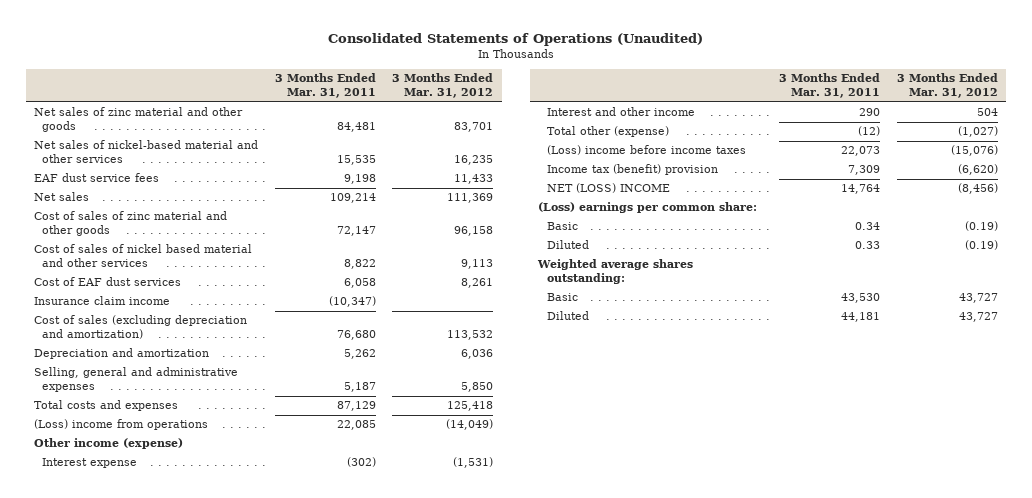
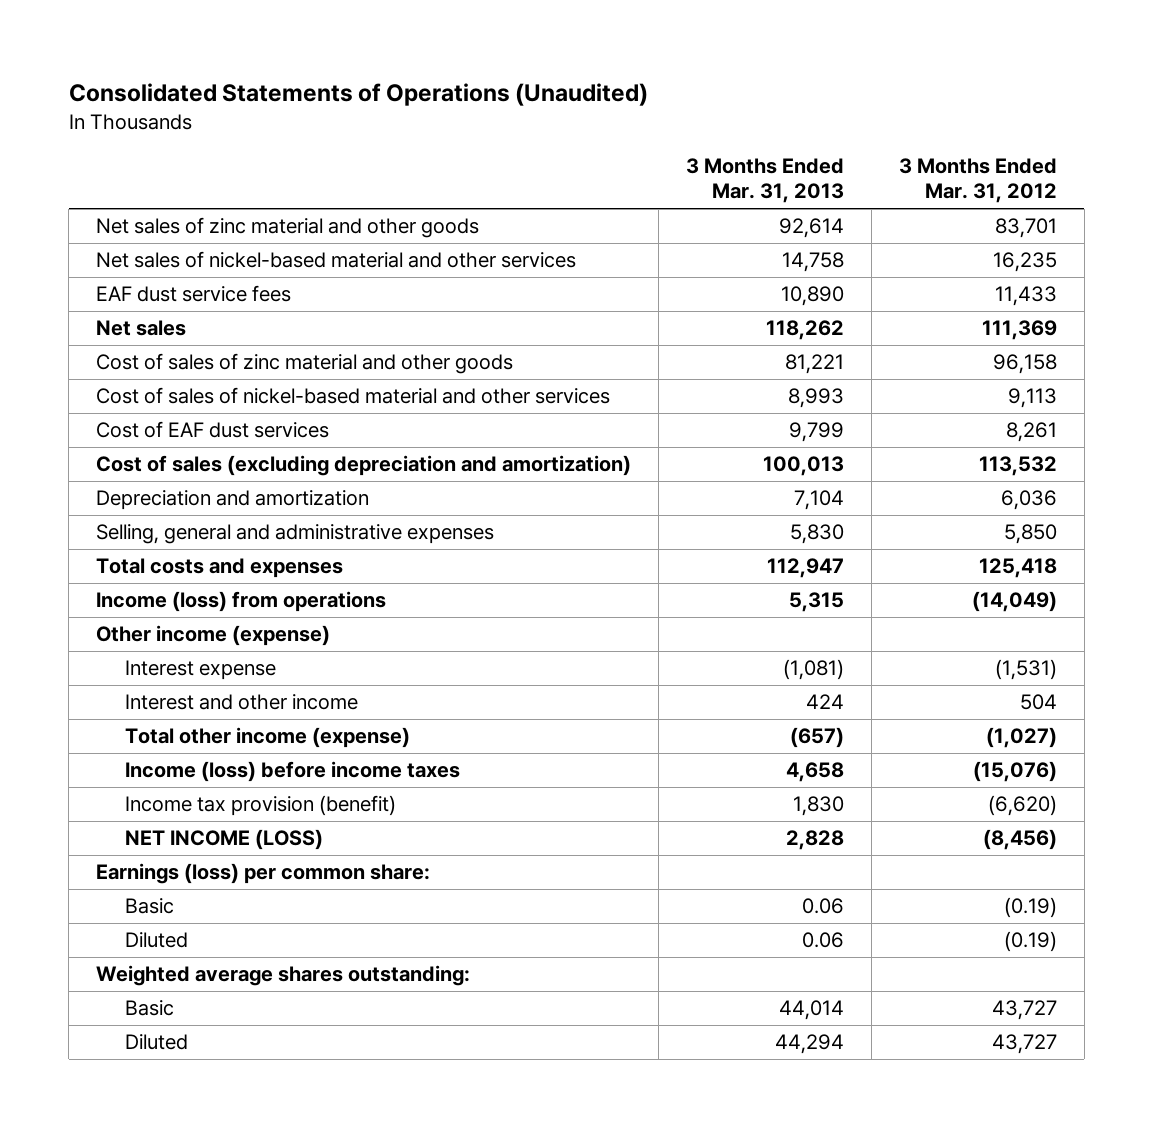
[274,73,376,99] 3 Months Ended Mar. 31, 2011 -> none
none -> [686,158,845,204] 3 Months Ended Mar. 31, 2013
[33,244,252,268] Cost of sales of nickel based material and other services -> [96,387,611,405] Cost of sales of nickel-based material and other services
[33,296,170,306] Insurance claim income -> none
[33,419,208,431] (Loss) income from operations -> [96,591,387,613] Income (loss) from operations
[546,126,669,138] Total other (expense) -> [124,727,410,749] Total other income (expense)
[546,145,746,156] (Loss) income before income taxes -> [124,761,460,783] Income (loss) before income taxes
[546,164,718,176] Income tax (benefit) provision -> [124,795,396,817] Income tax provision (benefit)
[546,183,670,194] NET (LOSS) INCOME -> [124,829,323,851] NET INCOME (LOSS)
[538,202,758,214] (Loss) earnings per common share: -> [96,863,431,885] Earnings (loss) per common share:

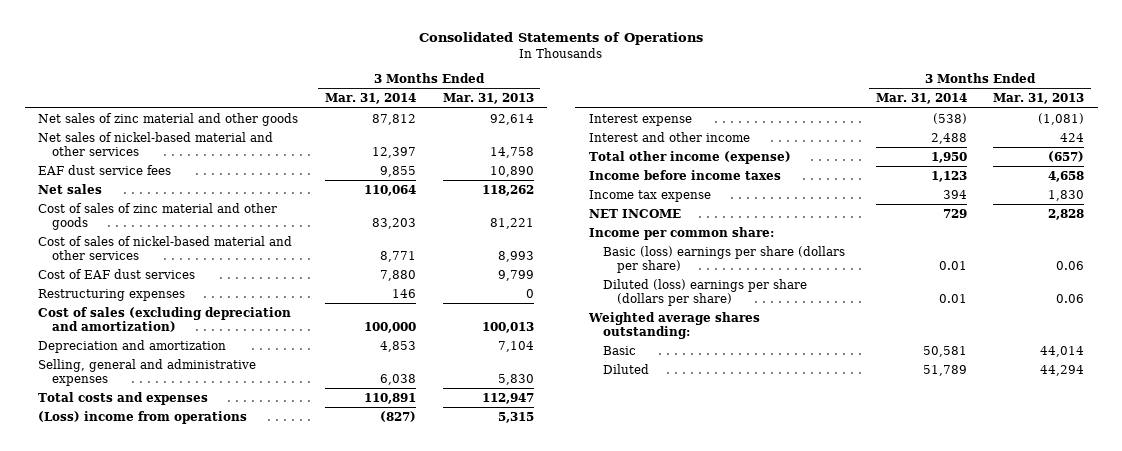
[68,82,648,106] Consolidated Statements of Operations (Unaudited) -> [419,32,704,46] Consolidated Statements of Operations
[898,158,1057,204] 3 Months Ended Mar. 31, 2012 -> none
none -> [324,93,416,105] Mar. 31, 2014
none -> [38,288,186,301] Restructuring expenses
[96,625,331,647] Other income (expense) -> none
[96,591,387,613] Income (loss) from operations -> [38,410,248,424] (Loss) income from operations
[124,761,460,783] Income (loss) before income taxes -> [588,169,781,180] Income before income taxes
[124,795,396,817] Income tax provision (benefit) -> [588,189,711,202] Income tax expense
[124,829,323,851] NET INCOME (LOSS) -> [588,208,681,218] NET INCOME
[96,863,431,885] Earnings (loss) per common share: -> [588,226,774,240] Income per common share:
[124,898,174,915] Basic -> [602,245,845,273] Basic (loss) earnings per share (dollars per share)
[124,932,188,949] Diluted -> [602,278,807,306] Diluted (loss) earnings per share (dollars per share)

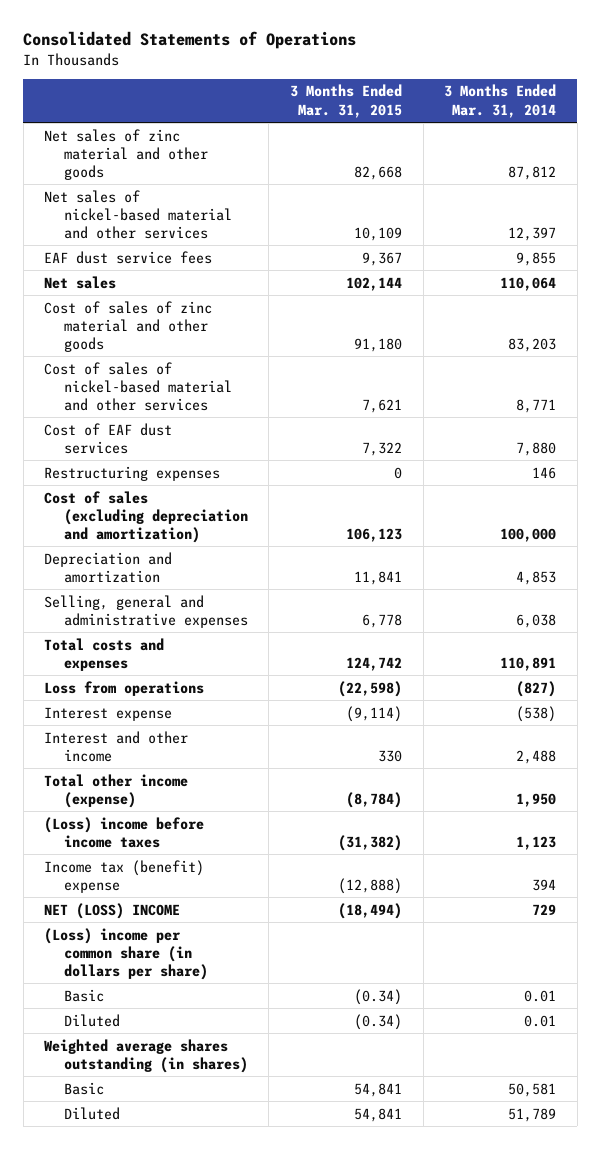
[442,93,534,105] Mar. 31, 2013 -> none
none -> [289,84,402,118] 3 Months Ended Mar. 31, 2015
[38,410,248,424] (Loss) income from operations -> [44,680,205,696] Loss from operations
[588,169,781,180] Income before income taxes -> [44,816,205,848] (Loss) income before income taxes
[588,189,711,202] Income tax expense -> [44,859,205,893] Income tax (benefit) expense
[588,208,681,218] NET INCOME -> [44,902,181,919] NET (LOSS) INCOME
[588,226,774,240] Income per common share: -> [44,927,208,980] (Loss) income per common share (in dollars per share)
[602,245,845,273] Basic (loss) earnings per share (dollars per share) -> [63,988,104,1002] Basic
[602,278,807,306] Diluted (loss) earnings per share (dollars per share) -> [63,1013,120,1027] Diluted
[587,311,760,339] Weighted average shares outstanding: -> [44,1038,248,1073] Weighted average shares outstanding (in shares)

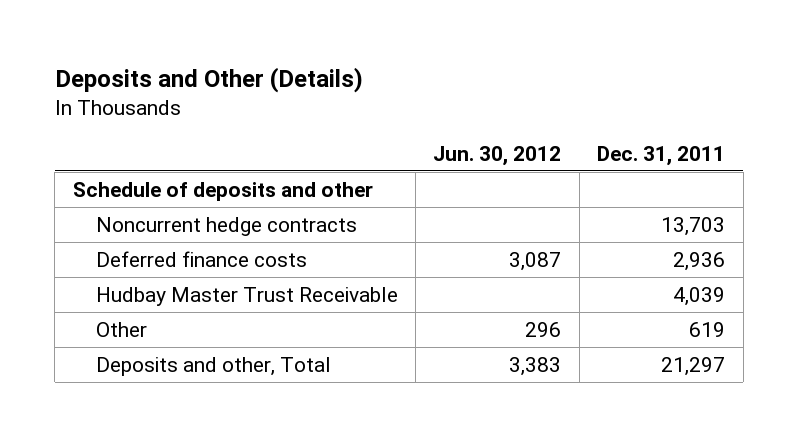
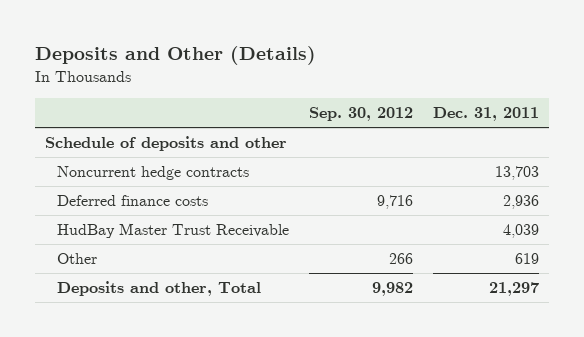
[433,145,562,166] Jun. 30, 2012 -> none
none -> [309,107,414,122] Sep. 30, 2012
[95,286,398,306] Hudbay Master Trust Receivable -> [57,223,290,239] HudBay Master Trust Receivable

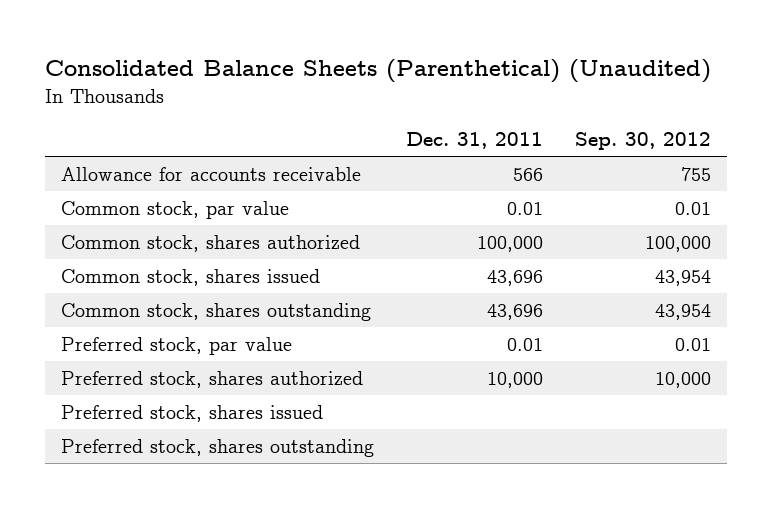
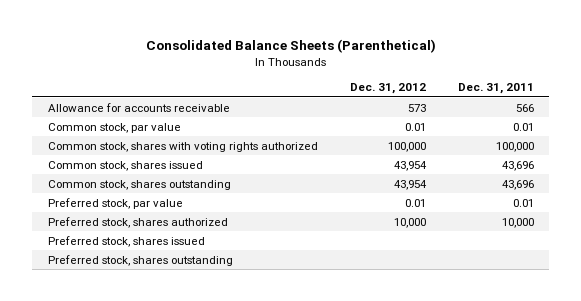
[45,59,712,84] Consolidated Balance Sheets (Parenthetical) (Unaudited) -> [145,39,436,54] Consolidated Balance Sheets (Parenthetical)
[574,132,711,151] Sep. 30, 2012 -> none
none -> [349,83,426,95] Dec. 31, 2012
[61,234,361,252] Common stock, shares authorized -> [47,141,318,152] Common stock, shares with voting rights authorized

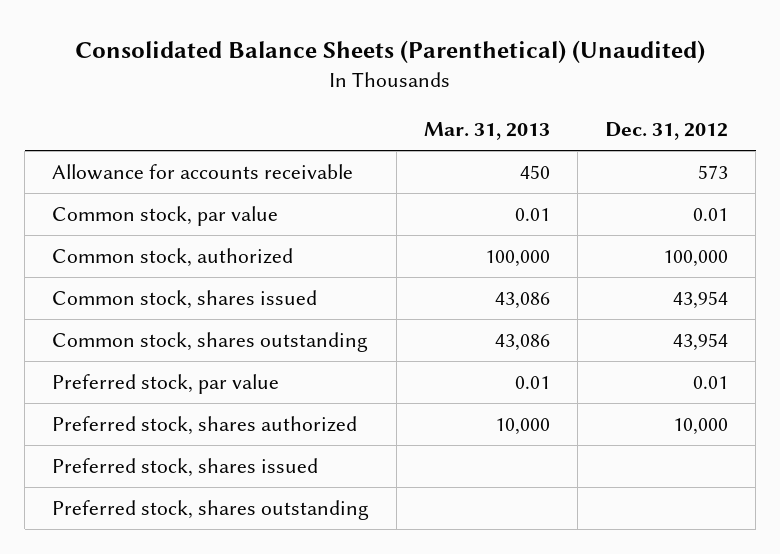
[145,39,436,54] Consolidated Balance Sheets (Parenthetical) -> [75,39,706,63] Consolidated Balance Sheets (Parenthetical) (Unaudited)
[457,83,534,95] Dec. 31, 2011 -> none
none -> [424,121,551,140] Mar. 31, 2013
[47,141,318,152] Common stock, shares with voting rights authorized -> [52,247,294,267] Common stock, authorized

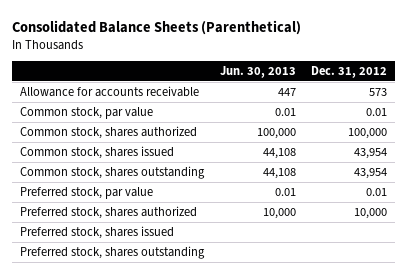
[75,39,706,63] Consolidated Balance Sheets (Parenthetical) (Unaudited) -> [12,19,302,35] Consolidated Balance Sheets (Parenthetical)
[424,121,551,140] Mar. 31, 2013 -> none
none -> [219,66,296,79] Jun. 30, 2013
[52,247,294,267] Common stock, authorized -> [20,125,198,139] Common stock, shares authorized

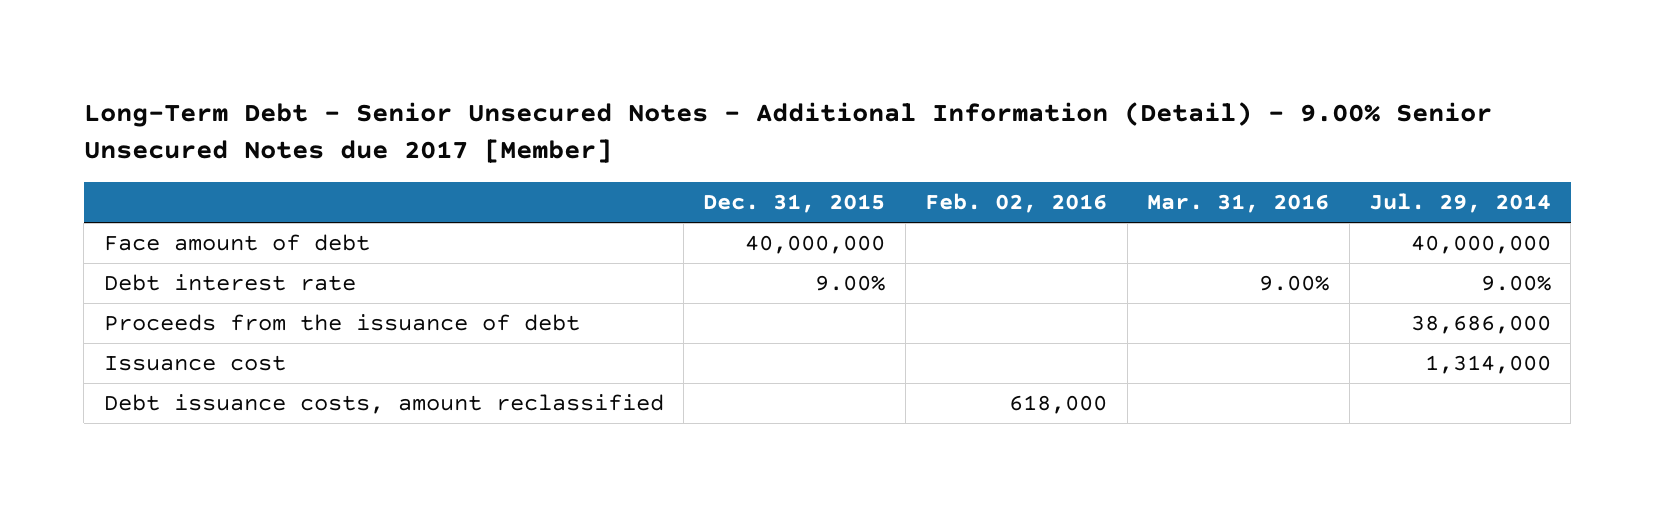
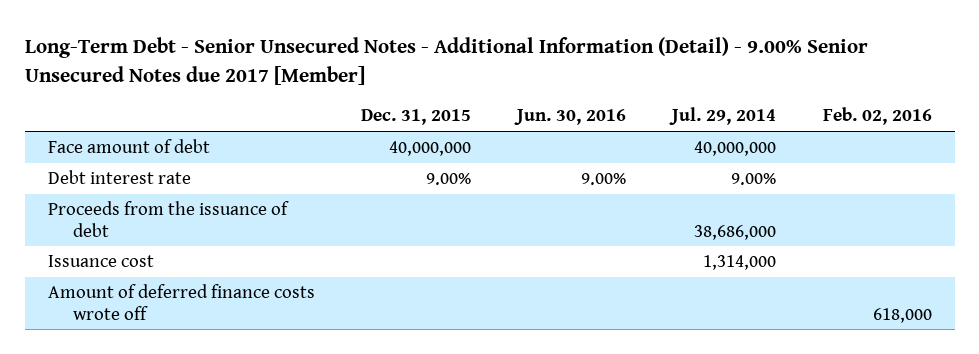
[1147,194,1330,214] Mar. 31, 2016 -> none
none -> [514,109,627,126] Jun. 30, 2016
[103,393,664,414] Debt issuance costs, amount reclassified -> [47,284,315,320] Amount of deferred finance costs wrote off

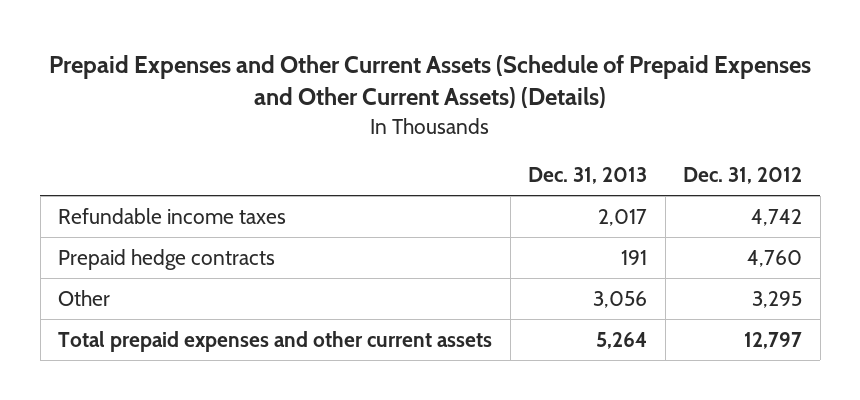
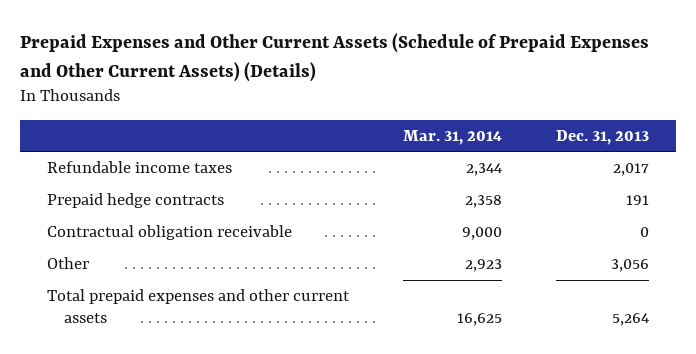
[683,167,803,185] Dec. 31, 2012 -> none
none -> [402,129,502,145] Mar. 31, 2014
none -> [47,225,293,241] Contractual obligation receivable

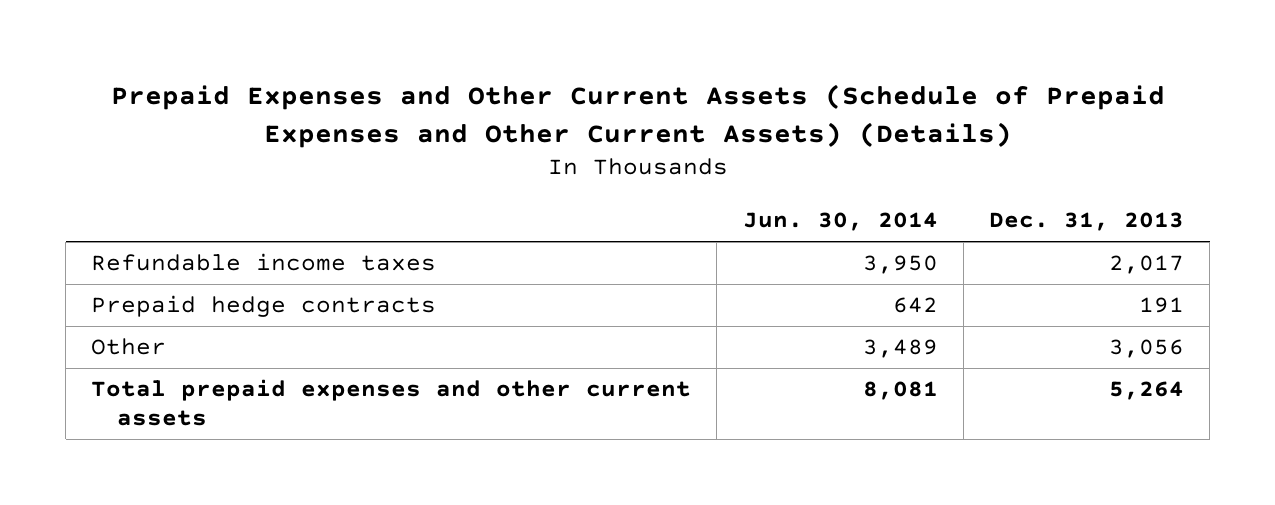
[402,129,502,145] Mar. 31, 2014 -> none
none -> [742,212,938,232] Jun. 30, 2014
[47,225,293,241] Contractual obligation receivable -> none

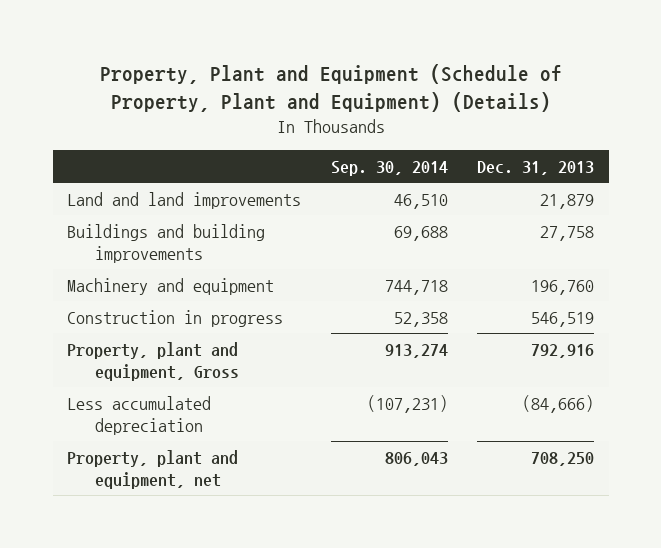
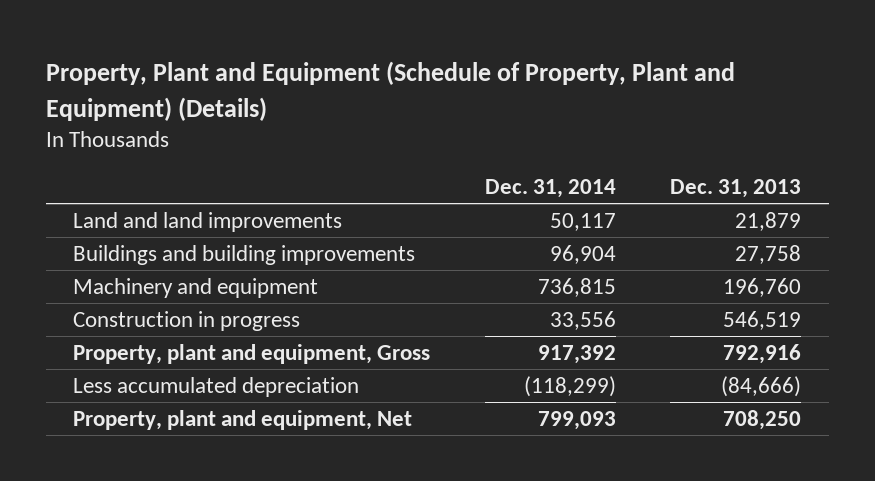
[330,161,448,177] Sep. 30, 2014 -> none
none -> [484,178,616,198] Dec. 31, 2014
[67,449,239,489] Property, plant and equipment, net -> [73,409,413,430] Property, plant and equipment, Net

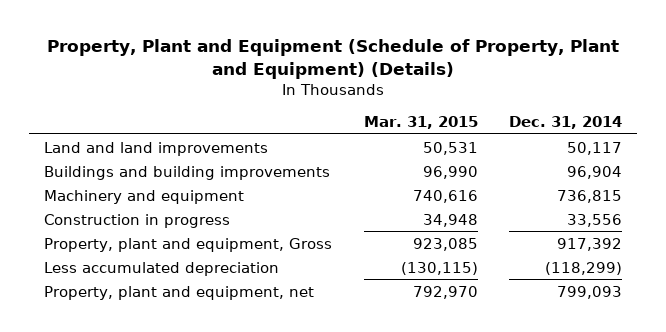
[670,178,802,198] Dec. 31, 2013 -> none
none -> [363,116,478,130] Mar. 31, 2015
[73,409,413,430] Property, plant and equipment, Net -> [44,285,315,300] Property, plant and equipment, net

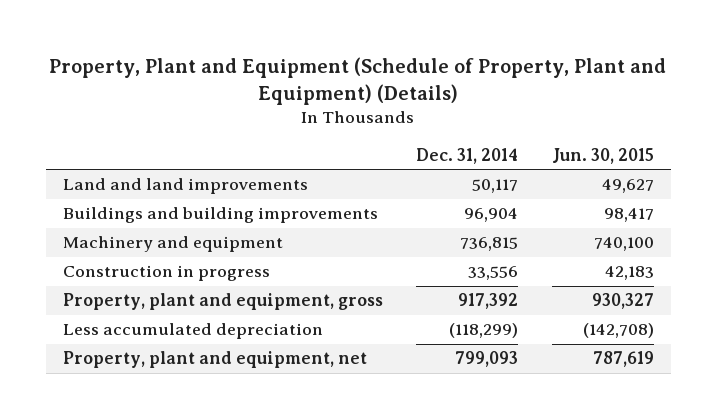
[363,116,478,130] Mar. 31, 2015 -> none
none -> [551,147,654,164] Jun. 30, 2015
[44,237,333,252] Property, plant and equipment, Gross -> [62,293,383,311] Property, plant and equipment, gross

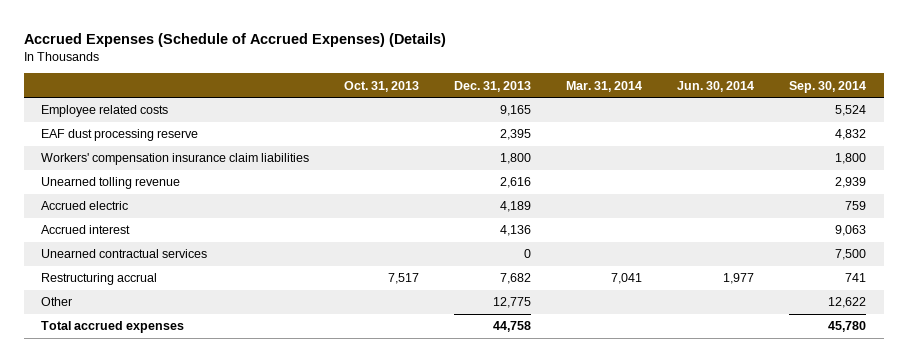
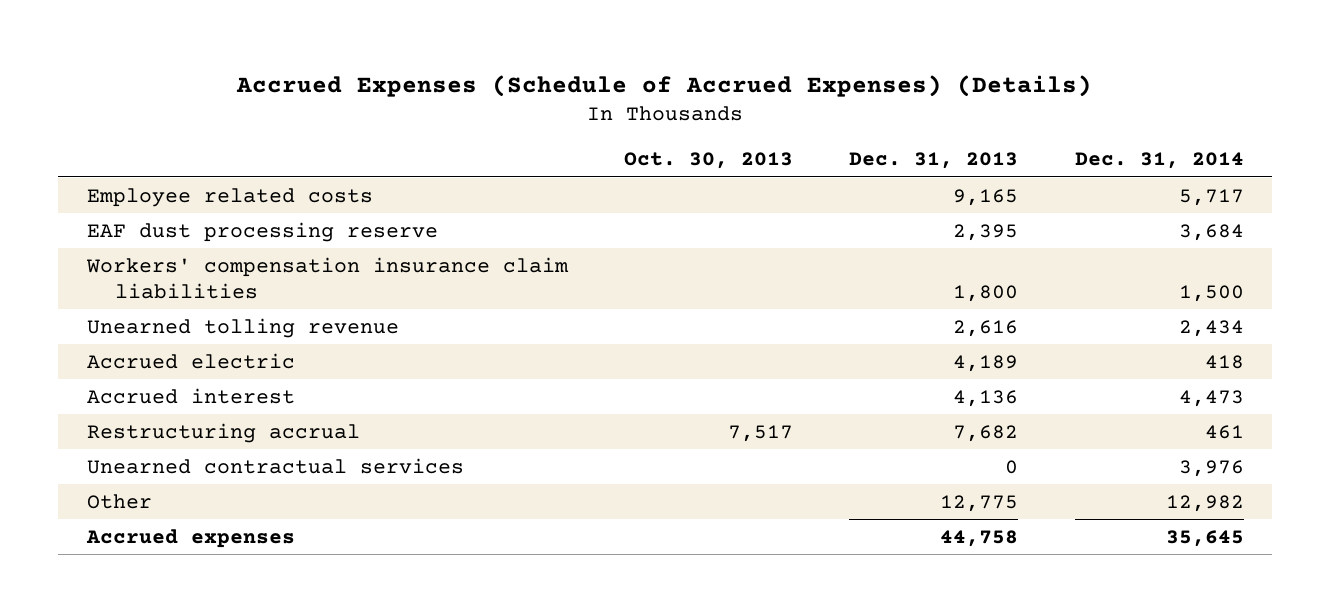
[344,80,420,92] Oct. 31, 2013 -> none
[566,80,643,92] Mar. 31, 2014 -> none
[677,80,755,92] Jun. 30, 2014 -> none
[789,80,867,93] Sep. 30, 2014 -> none
none -> [623,152,793,170] Oct. 30, 2013
none -> [1074,152,1244,170] Dec. 31, 2014
[41,249,208,259] Unearned contractual services -> [86,457,464,474] Unearned contractual services
[41,321,185,334] Total accrued expenses -> [85,528,295,548] Accrued expenses

